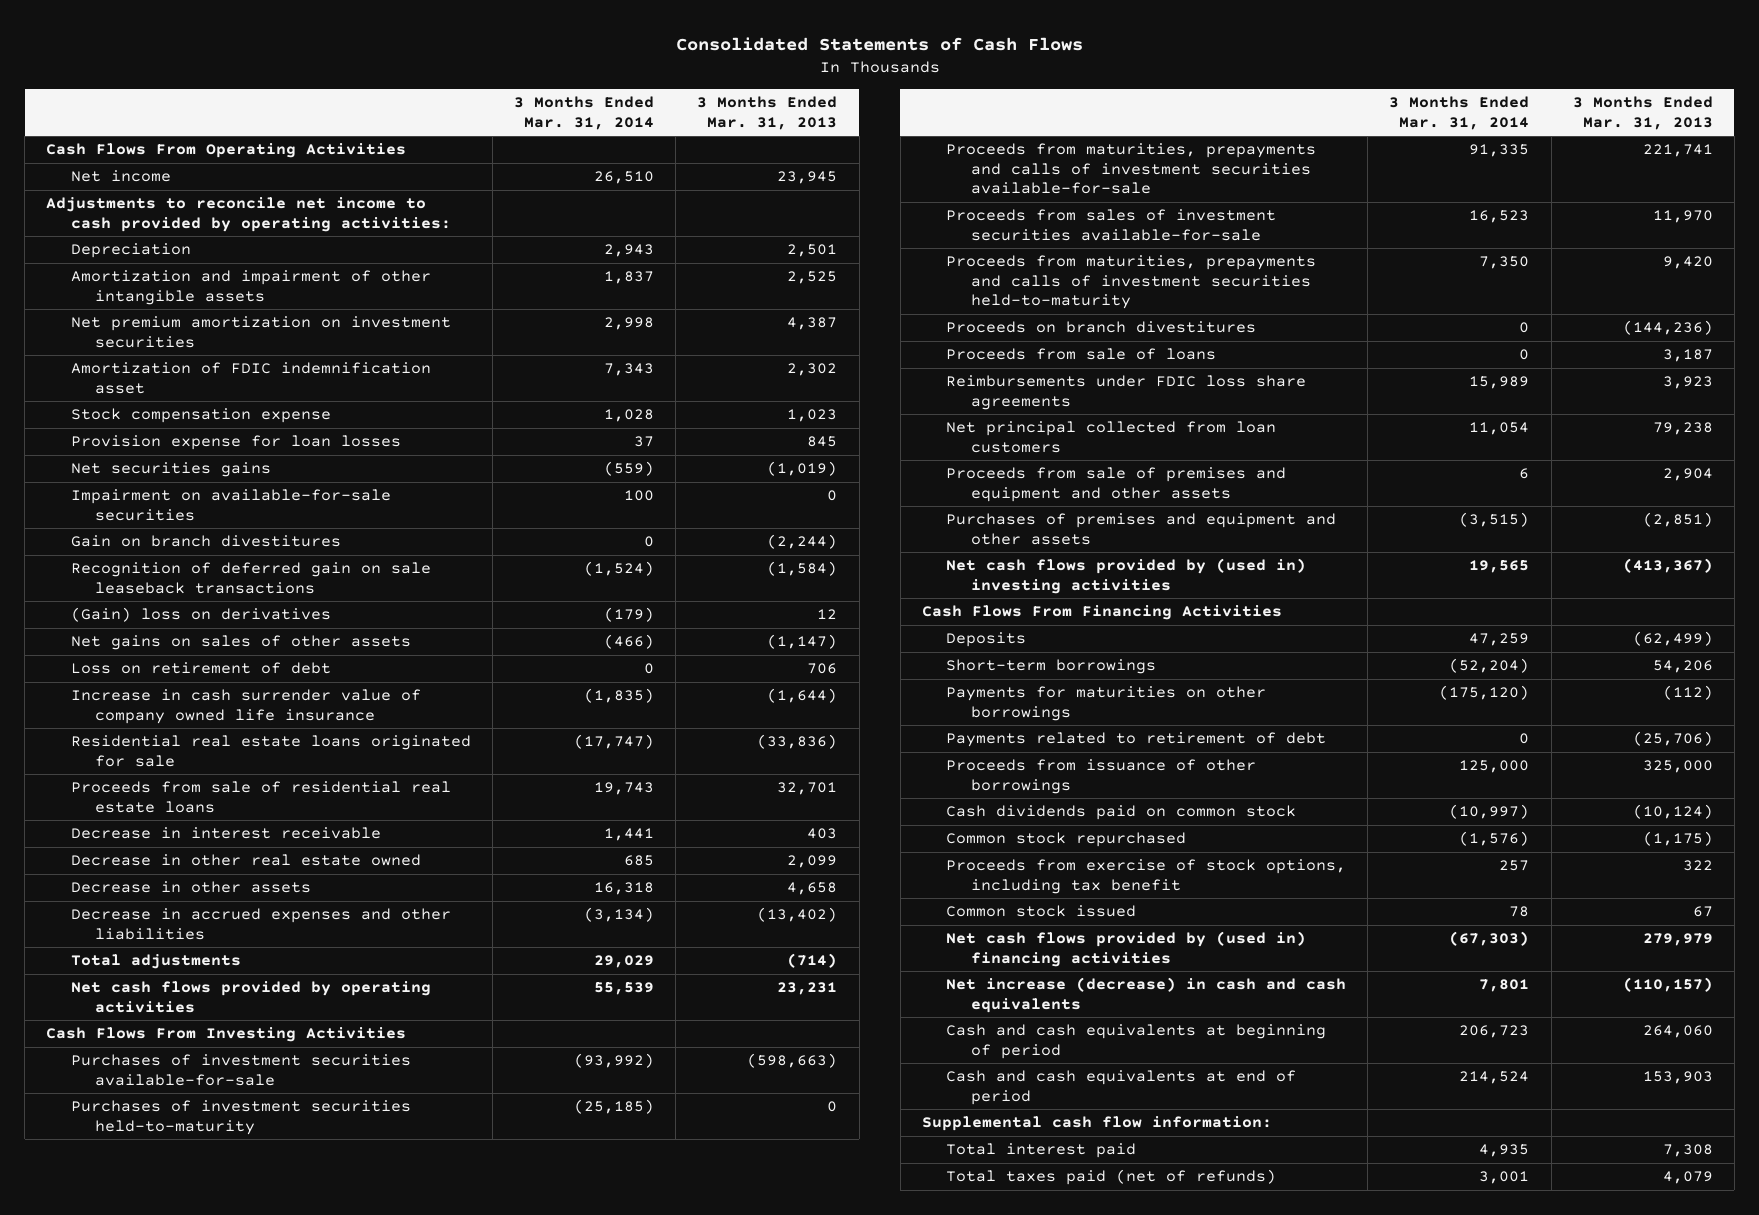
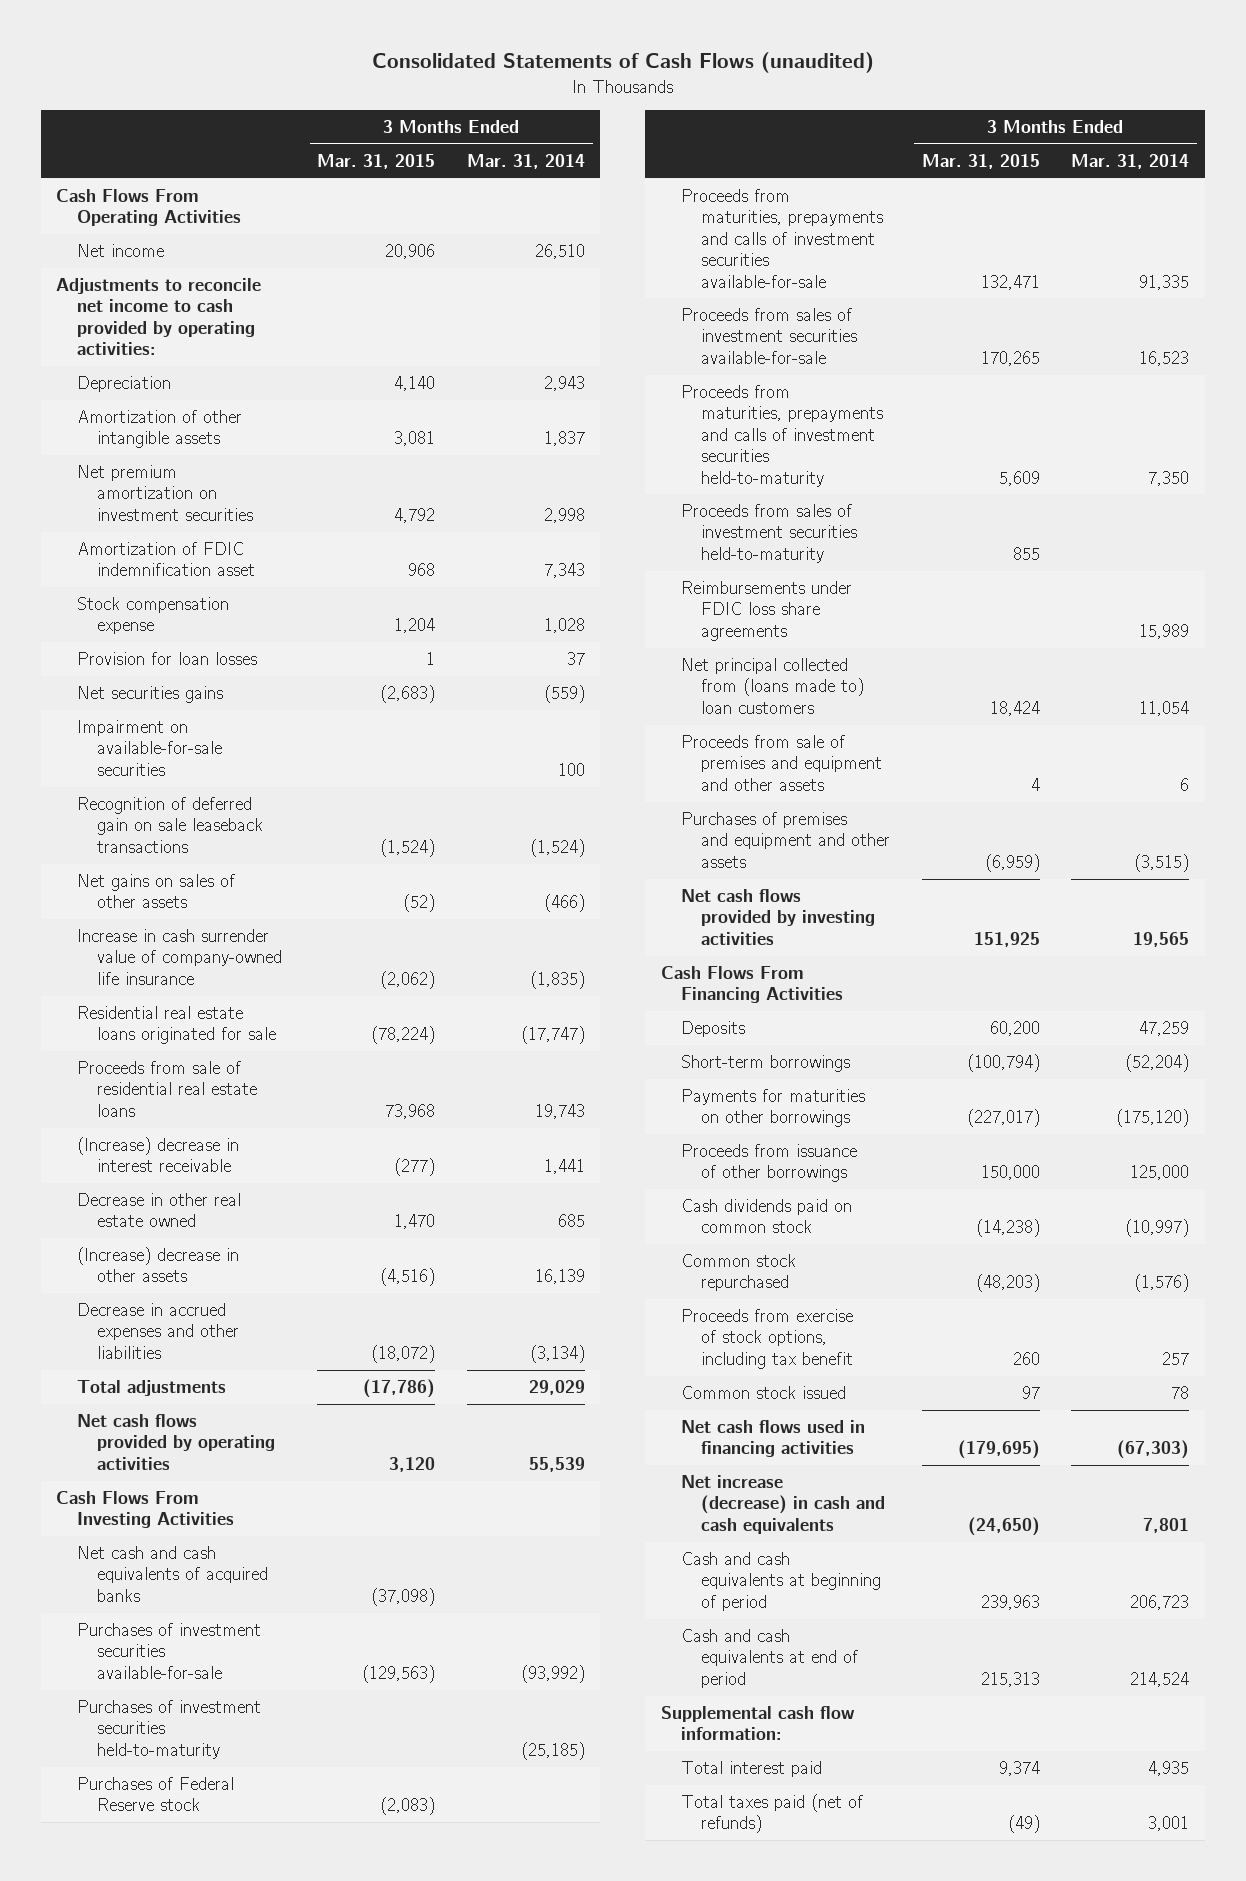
[675,37,1083,52] Consolidated Statements of Cash Flows -> [371,52,874,74] Consolidated Statements of Cash Flows (unaudited)
[697,96,838,130] 3 Months Ended Mar. 31, 2013 -> none
none -> [317,153,436,169] Mar. 31, 2015
[70,270,431,305] Amortization and impairment of other intangible assets -> [76,409,242,449] Amortization of other intangible assets
[70,435,401,451] Provision expense for loan losses -> [76,651,257,665] Provision for loan losses
[70,535,341,548] Gain on branch divestitures -> none
[70,607,331,623] (Gain) loss on derivatives -> none
[70,662,331,675] Loss on retirement of debt -> none
[70,689,421,724] Increase in cash surrender value of company owned life insurance -> [76,928,282,985] Increase in cash surrender value of company-owned life insurance
[70,827,381,840] Decrease in interest receivable -> [76,1136,239,1173] (Increase) decrease in interest receivable
[70,881,311,894] Decrease in other assets -> [76,1246,239,1283] (Increase) decrease in other assets
[594,882,655,896] 16,318 -> [534,1269,585,1285] 16,139
none -> [76,1545,268,1602] Net cash and cash equivalents of acquired banks
none -> [76,1776,234,1812] Purchases of Federal Reserve stock
[946,321,1257,334] Proceeds on branch divestitures -> none
[946,348,1217,361] Proceeds from sale of loans -> none
none -> [681,503,858,563] Proceeds from sales of investment securities held-to-maturity
[946,421,1277,453] Net principal collected from loan customers -> [681,657,865,714] Net principal collected from (loans made to) loan customers
[946,558,1307,594] Net cash flows provided by (used in) investing activities -> [681,888,876,945] Net cash flows provided by investing activities
[946,732,1327,748] Payments related to retirement of debt -> none
[946,931,1307,967] Net cash flows provided by (used in) financing activities -> [681,1419,866,1458] Net cash flows used in financing activities

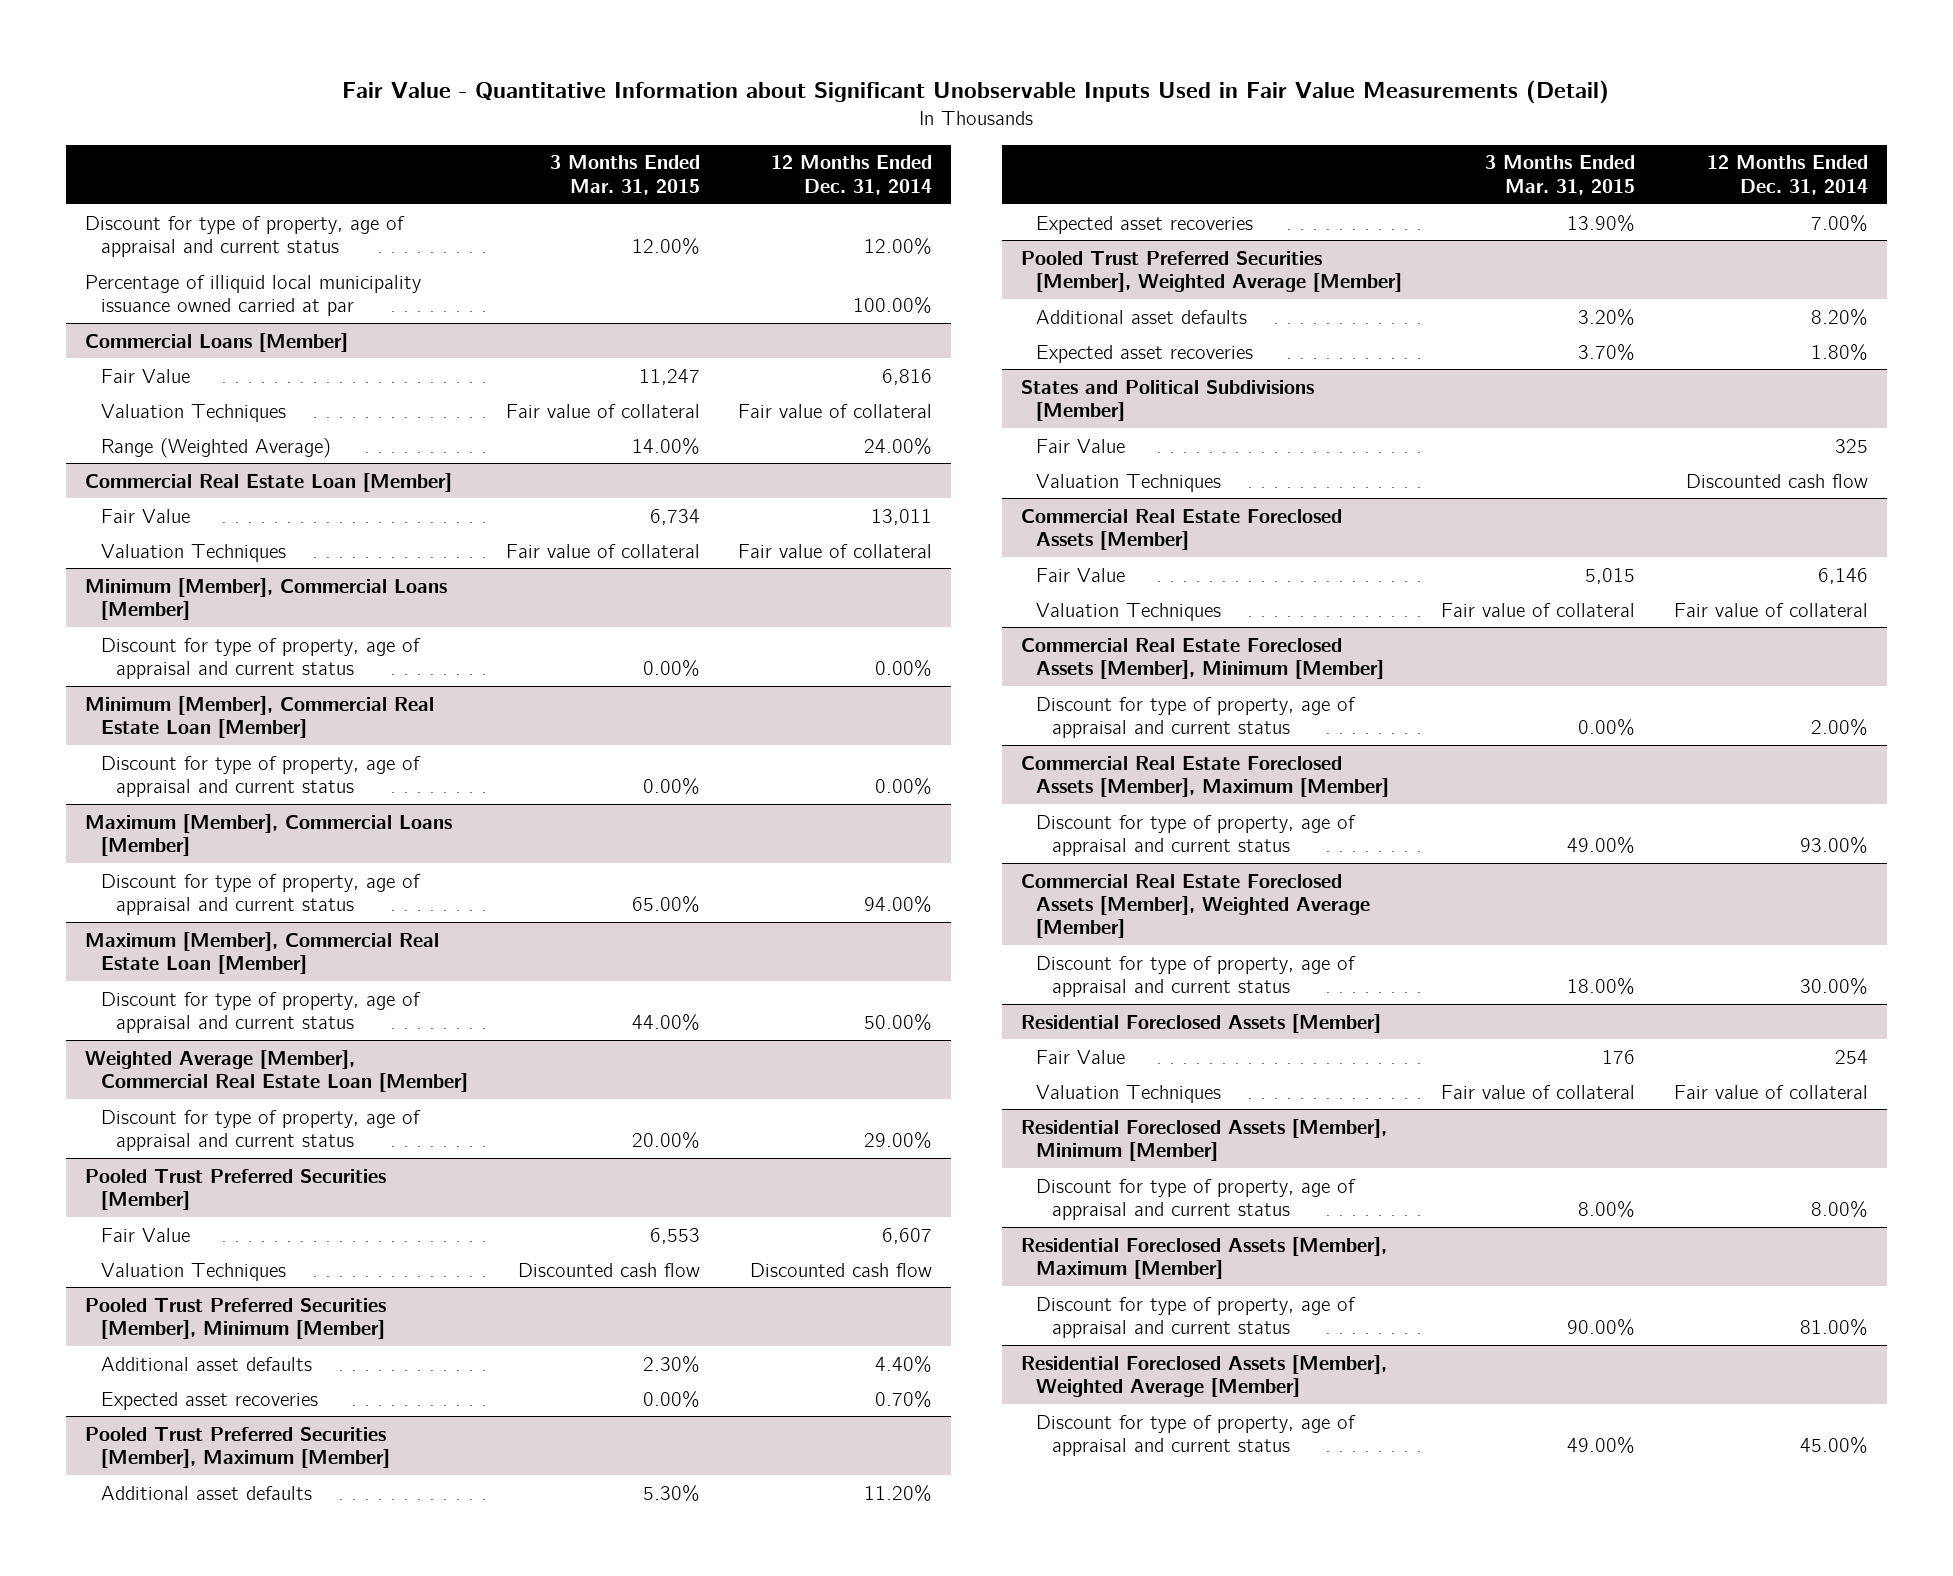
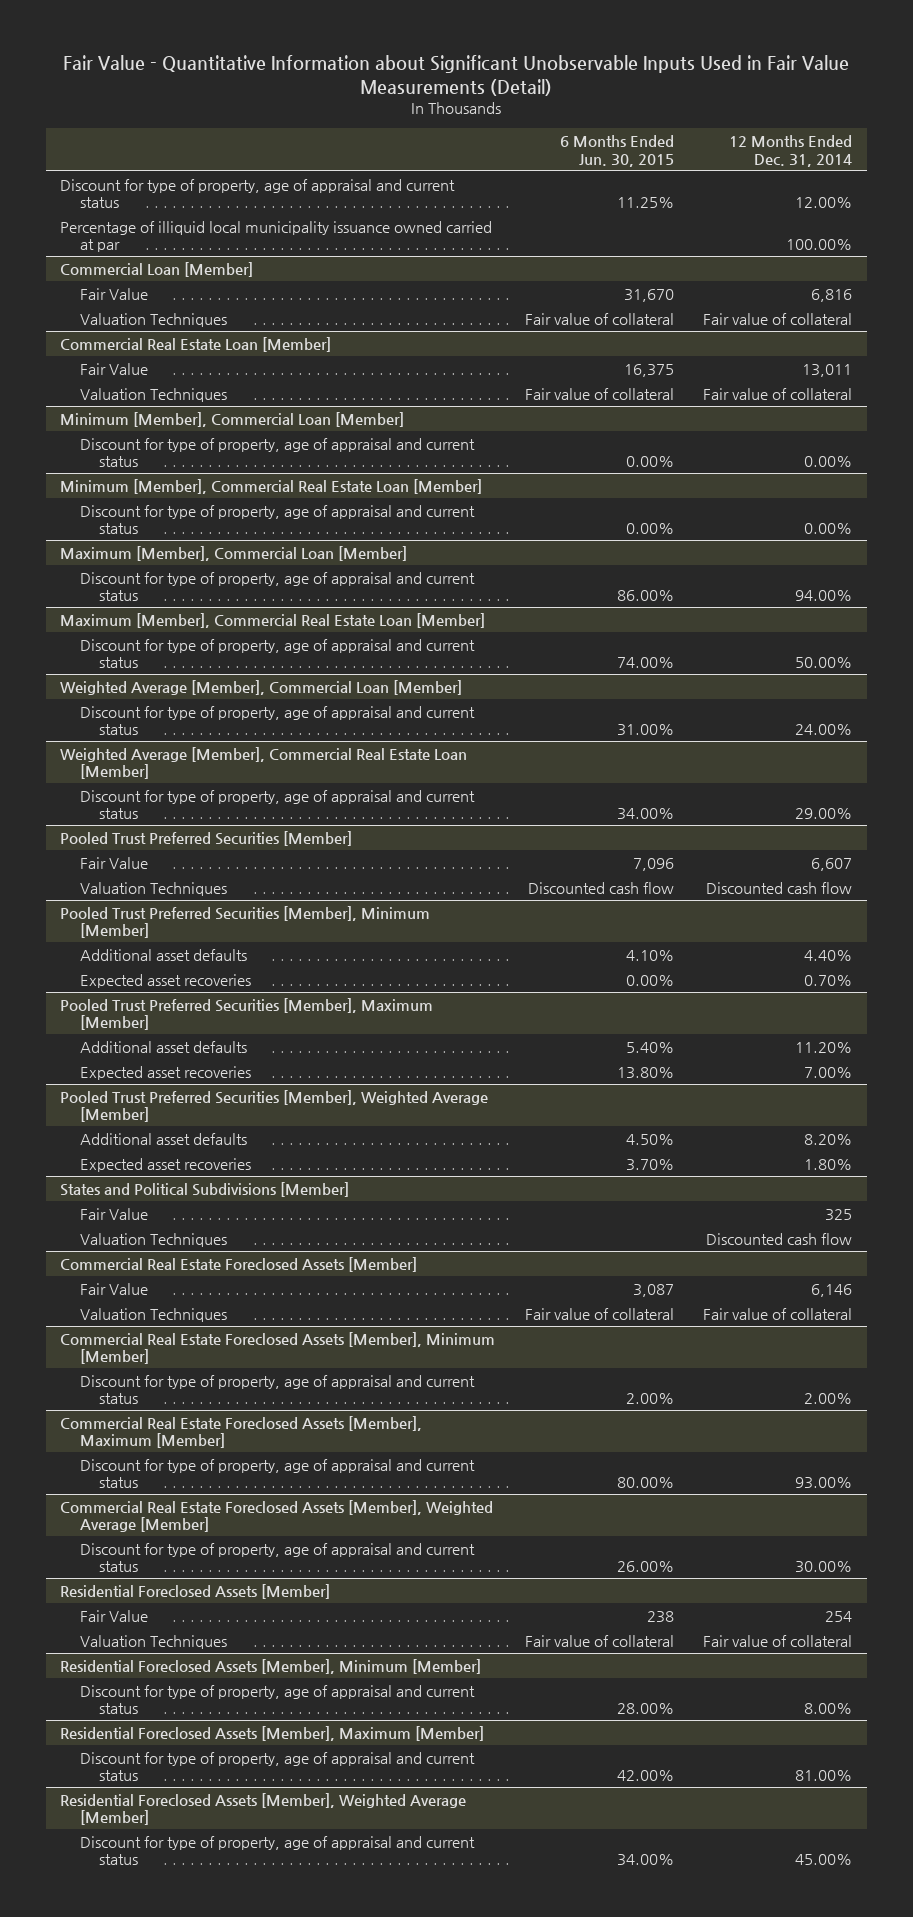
[550,155,701,195] 3 Months Ended Mar. 31, 2015 -> none
none -> [559,134,674,167] 6 Months Ended Jun. 30, 2015
[85,332,349,352] Commercial Loans [Member] -> [60,261,254,277] Commercial Loan [Member]
[100,437,331,458] Range (Weighted Average) -> none
[85,577,448,620] Minimum [Member], Commercial Loans [Member] -> [60,411,405,427] Minimum [Member], Commercial Loan [Member]
[85,813,453,856] Maximum [Member], Commercial Loans [Member] -> [60,545,408,561] Maximum [Member], Commercial Loan [Member]
none -> [60,679,463,695] Weighted Average [Member], Commercial Loan [Member]
none -> [79,705,475,736] Discount for type of property, age of appraisal and current status

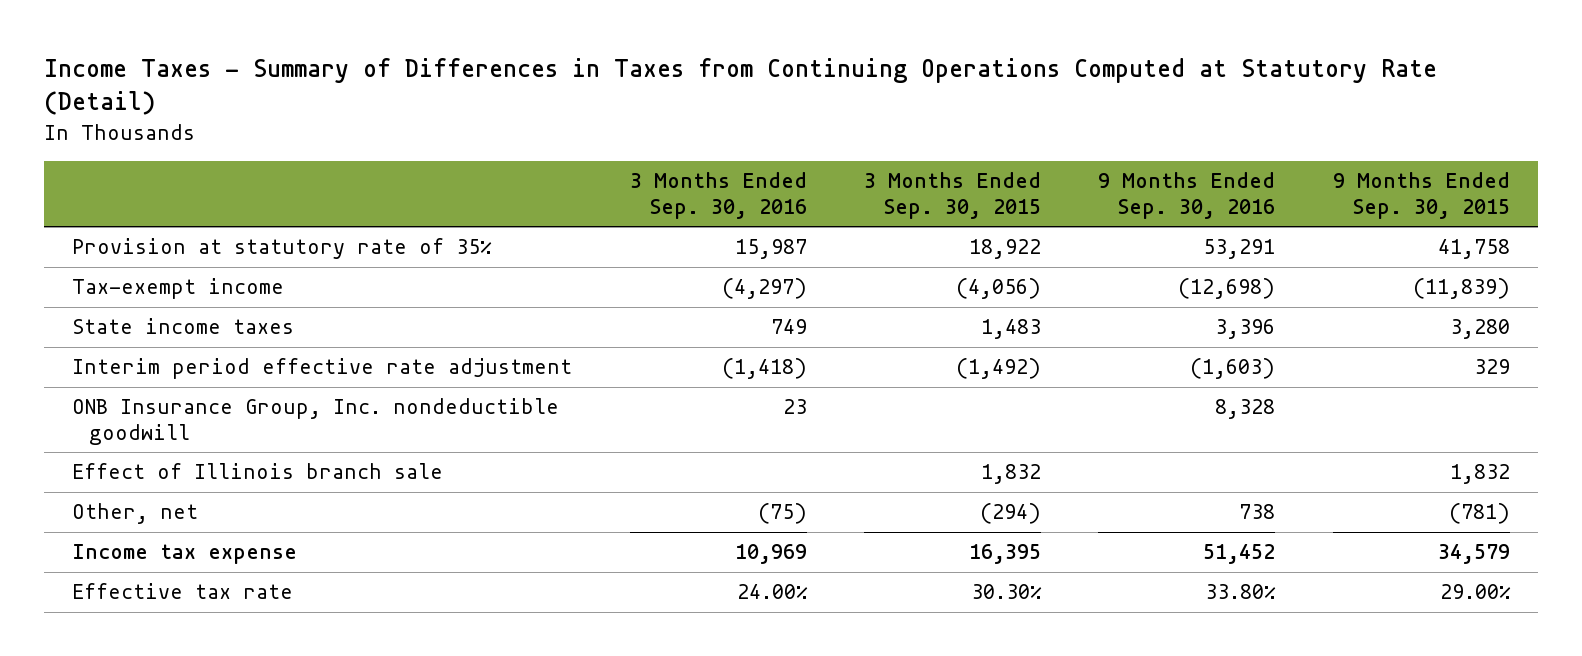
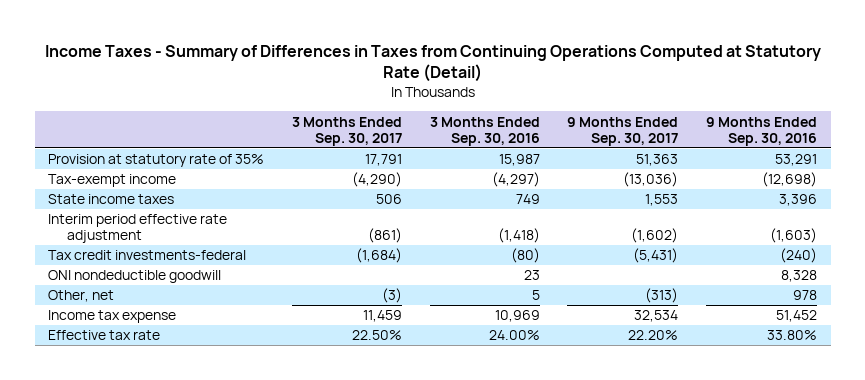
[863,172,1041,219] 3 Months Ended Sep. 30, 2015 -> none
[1332,172,1510,219] 9 Months Ended Sep. 30, 2015 -> none
none -> [292,116,403,146] 3 Months Ended Sep. 30, 2017
none -> [567,116,679,146] 9 Months Ended Sep. 30, 2017
[72,463,444,480] Effect of Illinois branch sale -> none
none -> [48,250,247,261] Tax credit investments-federal
[72,398,560,445] ONB Insurance Group, Inc. nondeductible goodwill -> [48,270,222,284] ONI nondeductible goodwill
[757,503,807,525] (75) -> [531,290,540,301] 5
[1239,504,1276,520] 738 -> [792,290,817,301] 978

